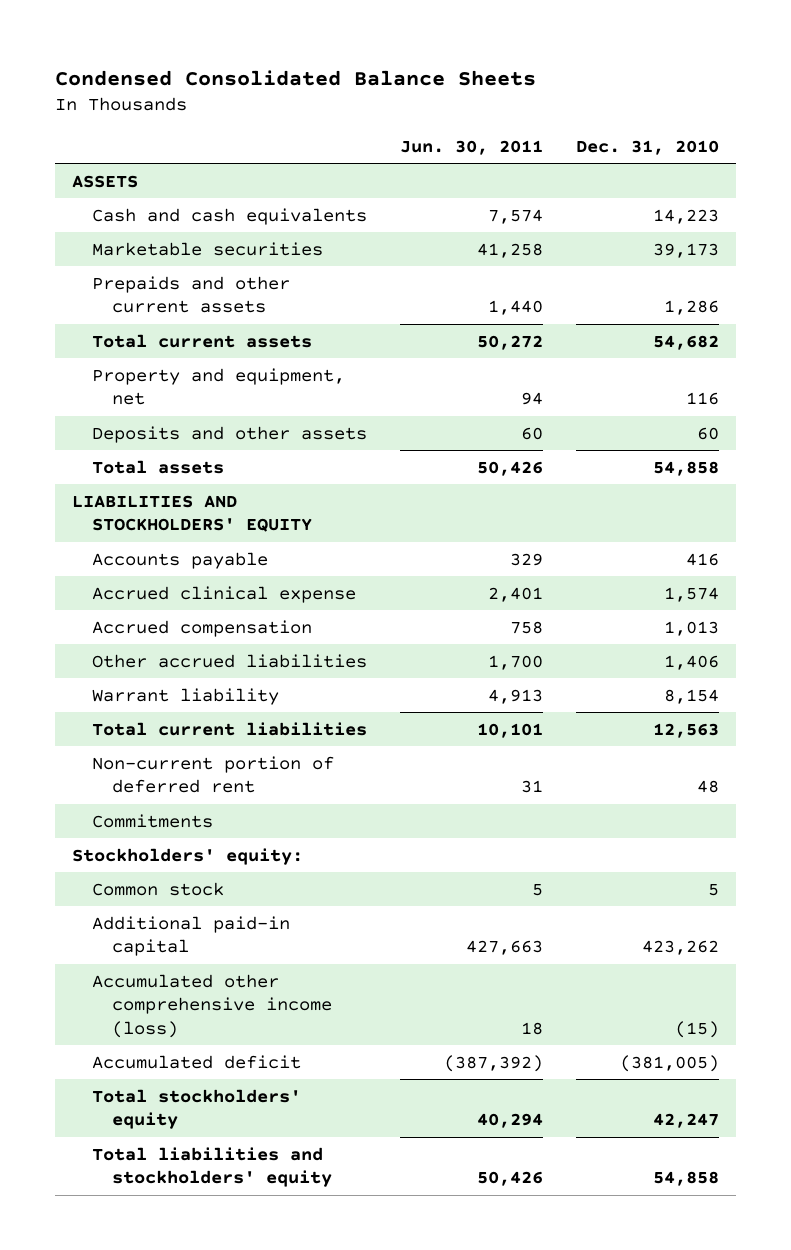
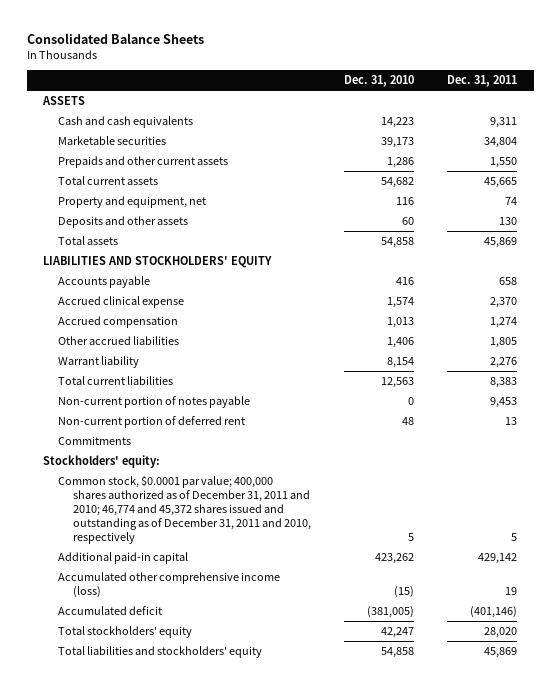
[55,69,537,86] Condensed Consolidated Balance Sheets -> [26,33,204,45] Consolidated Balance Sheets
[400,139,544,155] Jun. 30, 2011 -> none
none -> [446,75,517,88] Dec. 31, 2011
none -> [58,396,251,409] Non-current portion of notes payable
[91,881,224,896] Common stock -> [58,475,311,544] Common stock, $0.0001 par value; 400,000 shares authorized as of December 31, 2011 and 2010; 46,774 and 45,372 shares issued and outstanding as of December 31, 2011 and 2010, respectively

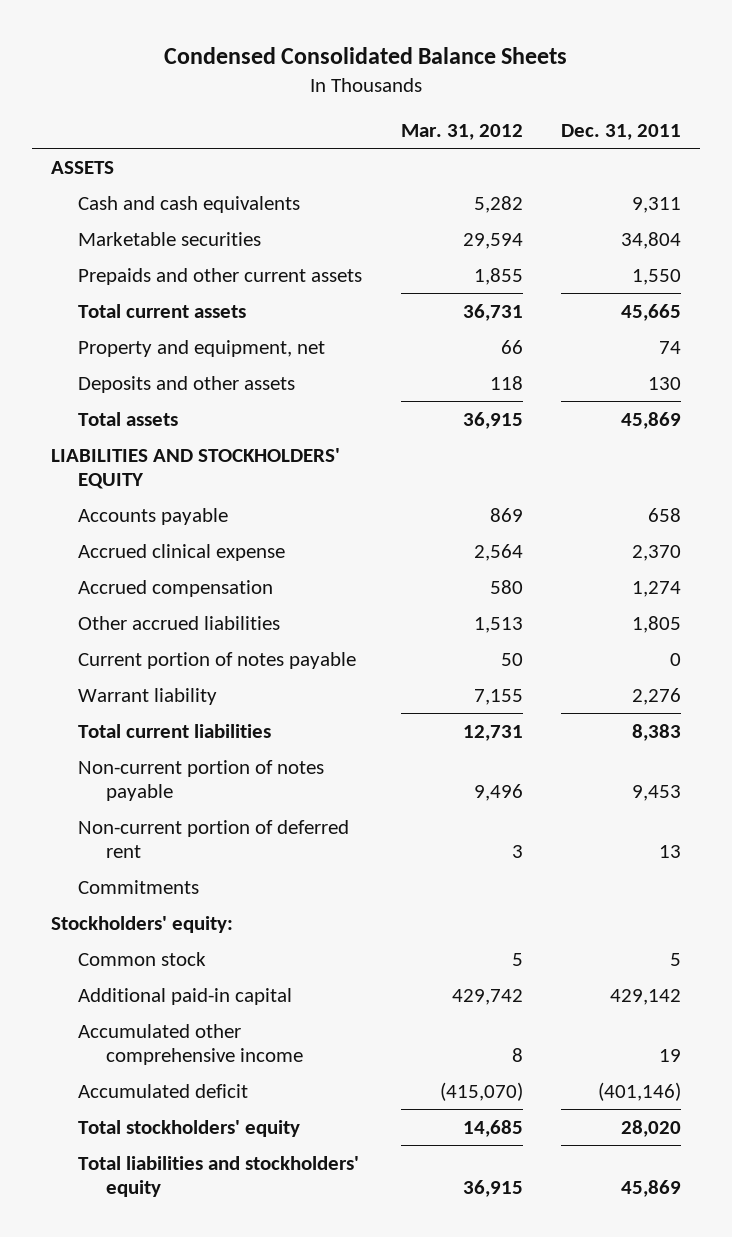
[26,33,204,45] Consolidated Balance Sheets -> [163,46,567,64] Condensed Consolidated Balance Sheets
[343,75,414,88] Dec. 31, 2010 -> none
none -> [400,124,523,141] Mar. 31, 2012
none -> [78,651,357,669] Current portion of notes payable
[58,475,311,544] Common stock, $0.0001 par value; 400,000 shares authorized as of December 31, 2011 and 2010; 46,774 and 45,372 shares issued and outstanding as of December 31, 2011 and 2010, respectively -> [78,951,207,966] Common stock
[58,572,281,599] Accumulated other comprehensive income (loss) -> [78,1023,303,1065] Accumulated other comprehensive income

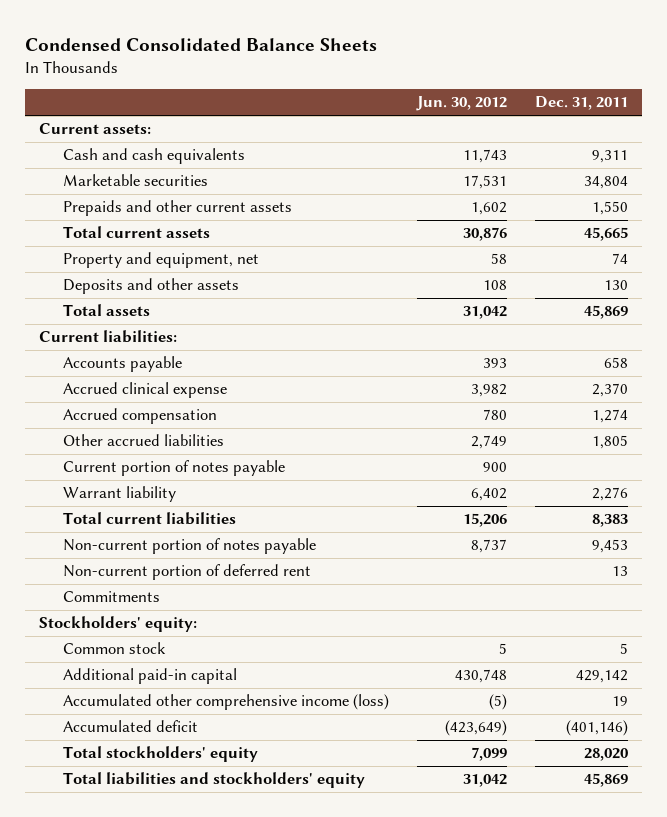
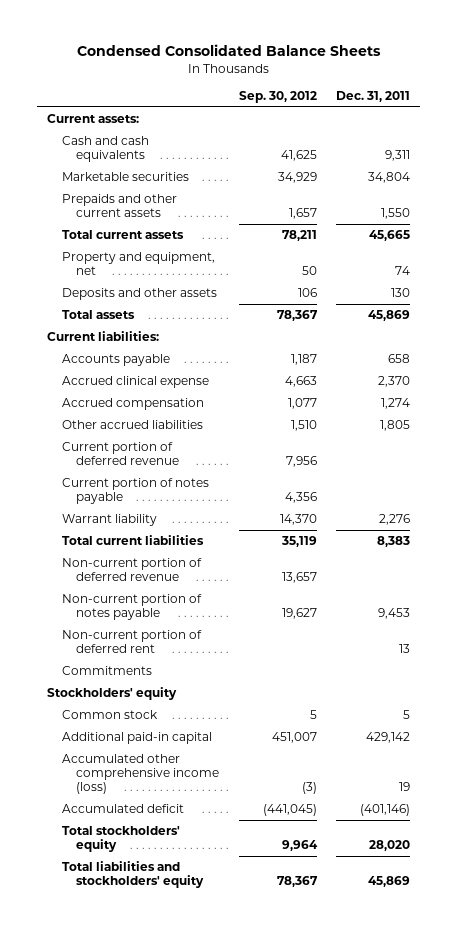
[415,96,507,112] Jun. 30, 2012 -> none
none -> [238,90,317,103] Sep. 30, 2012
none -> [61,442,180,466] Current portion of deferred revenue
none -> [61,558,202,582] Non-current portion of deferred revenue
[38,616,197,633] Stockholders' equity: -> [47,687,178,701] Stockholders' equity

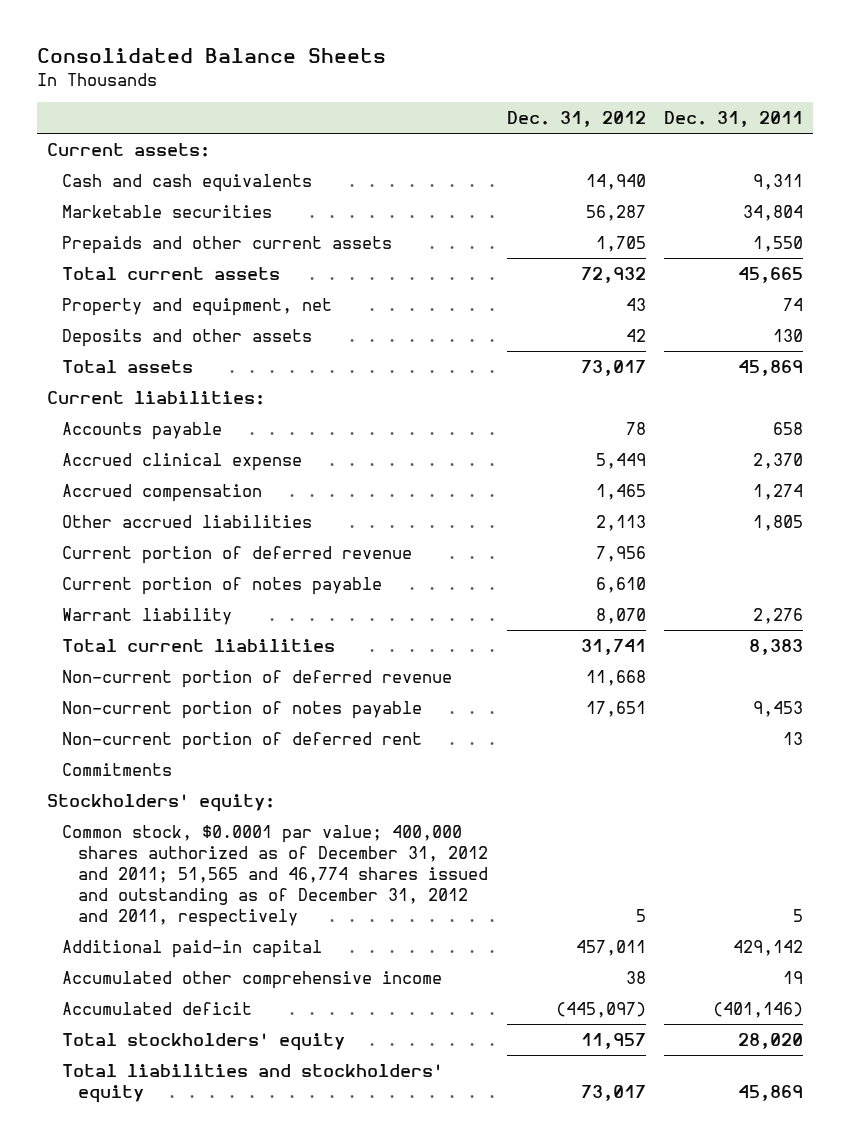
[76,44,381,57] Condensed Consolidated Balance Sheets -> [37,48,387,64] Consolidated Balance Sheets
[238,90,317,103] Sep. 30, 2012 -> none
none -> [506,111,646,128] Dec. 31, 2012
[47,687,178,701] Stockholders' equity -> [46,793,275,812] Stockholders' equity:
[61,710,158,720] Common stock -> [62,824,488,927] Common stock, $0.0001 par value; 400,000 shares authorized as of December 31, 2012 and 2011; 51,565 and 46,774 shares issued and outstanding as of December 31, 2012 and 2011, respectively
[61,754,220,795] Accumulated other comprehensive income (loss) -> [62,970,443,989] Accumulated other comprehensive income

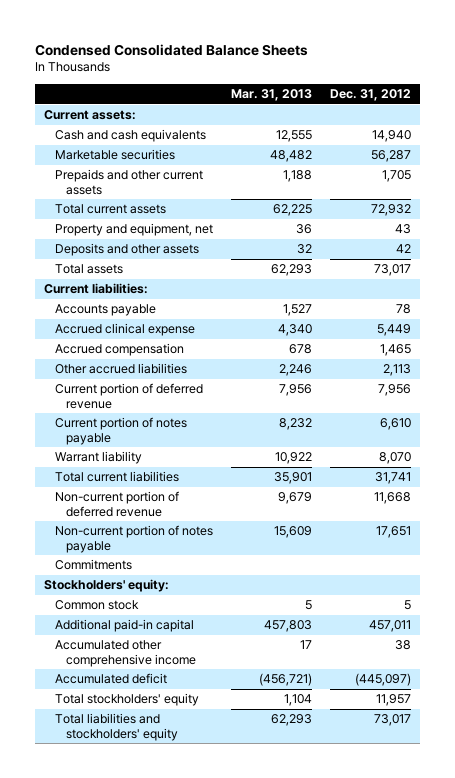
[37,48,387,64] Consolidated Balance Sheets -> [35,43,309,56] Condensed Consolidated Balance Sheets
[664,111,804,128] Dec. 31, 2011 -> none
none -> [231,89,313,102] Mar. 31, 2013
[62,731,423,750] Non-current portion of deferred rent -> none
[62,824,488,927] Common stock, $0.0001 par value; 400,000 shares authorized as of December 31, 2012 and 2011; 51,565 and 46,774 shares issued and outstanding as of December 31, 2012 and 2011, respectively -> [55,600,140,611] Common stock

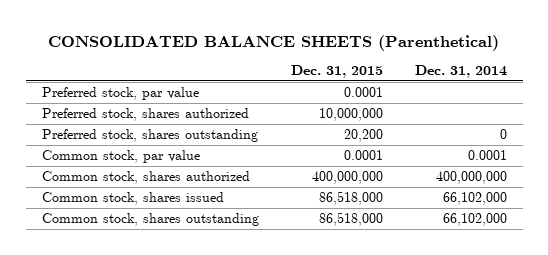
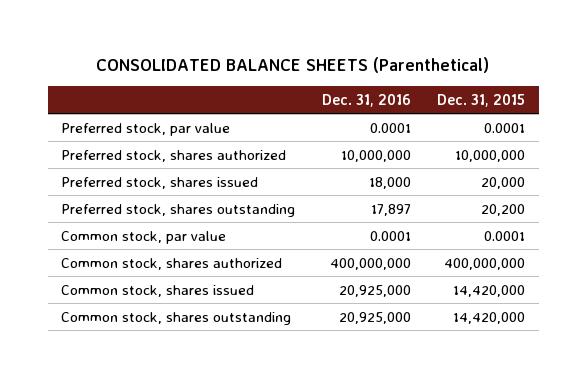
[414,65,507,79] Dec. 31, 2014 -> none
none -> [321,93,411,107] Dec. 31, 2016
none -> [61,176,259,189] Preferred stock, shares issued
[318,191,383,206] 86,518,000 -> [453,284,526,297] 14,420,000
[318,212,383,227] 86,518,000 -> [453,311,526,324] 14,420,000

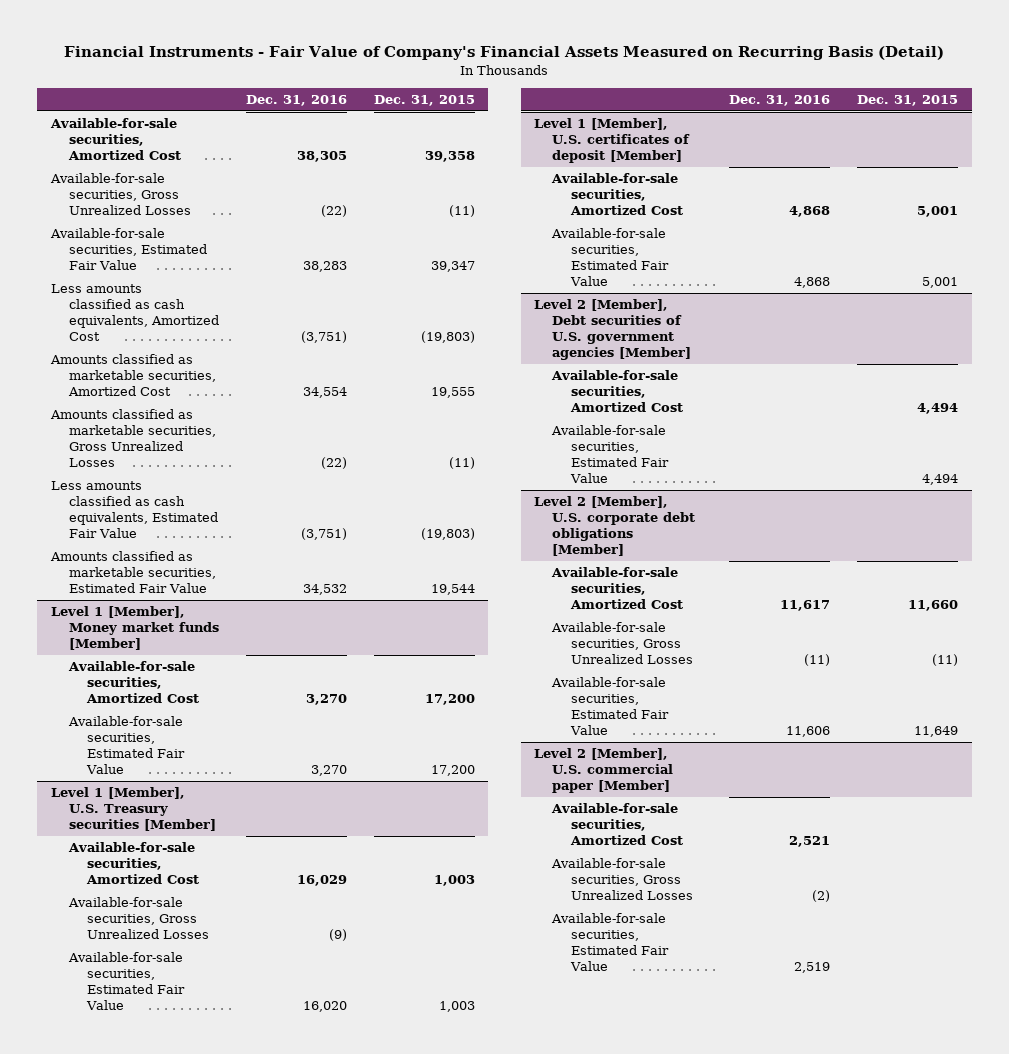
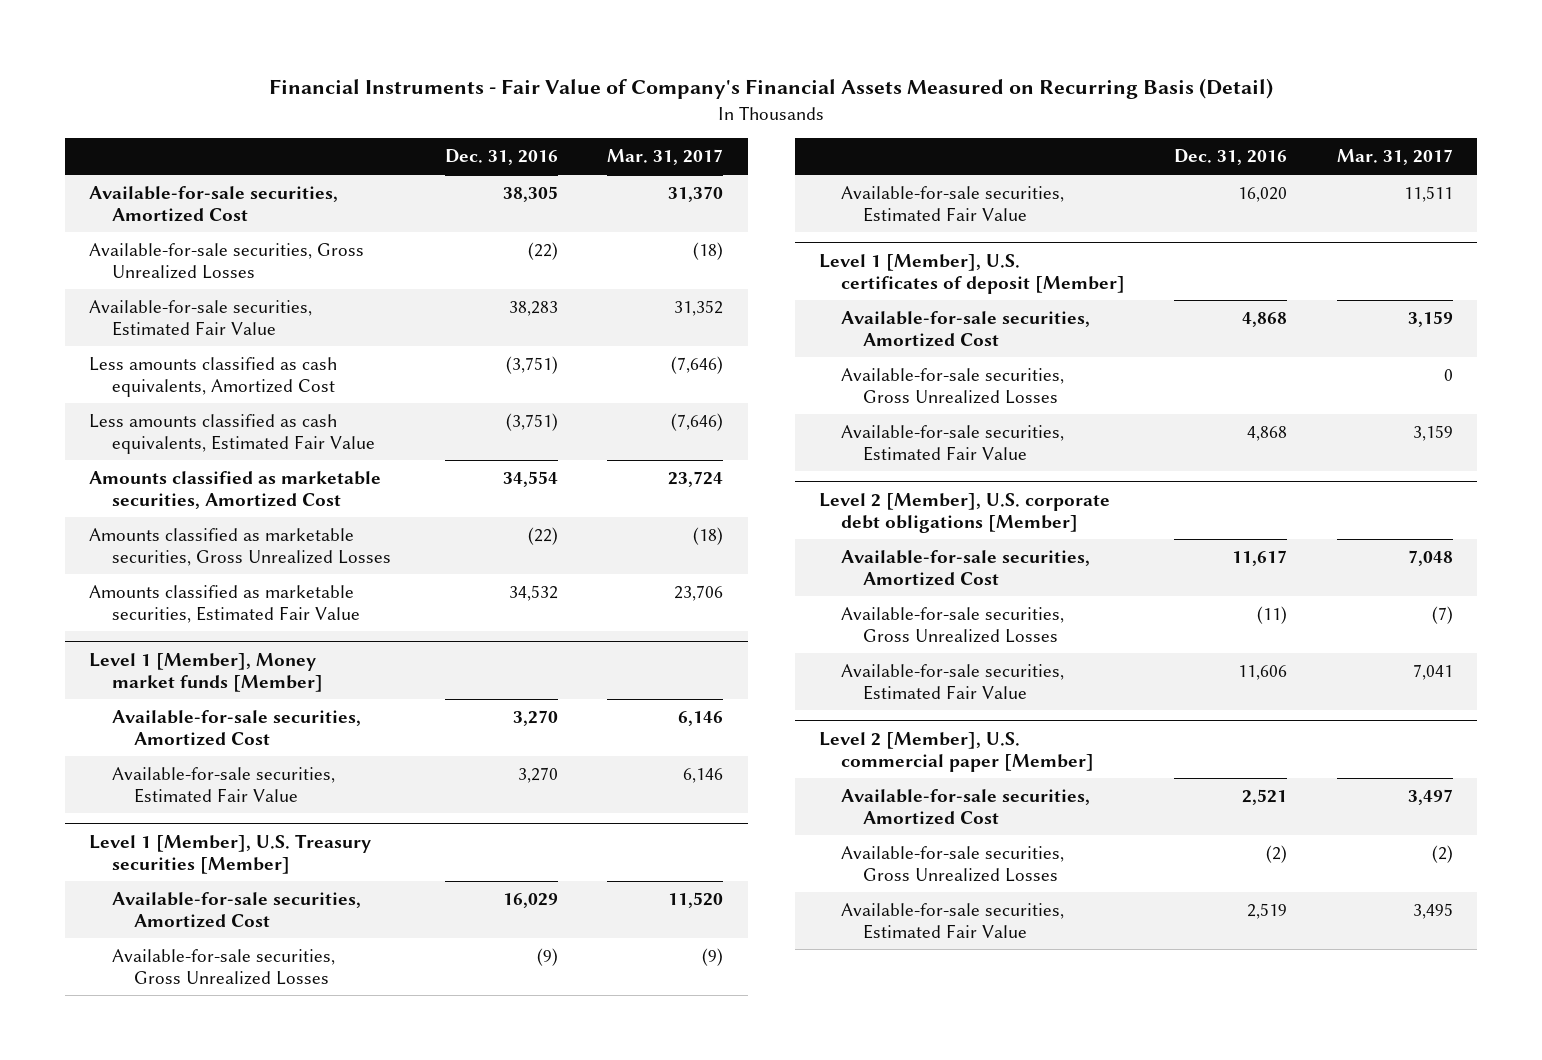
[373,94,475,106] Dec. 31, 2015 -> none
none -> [606,149,723,166] Mar. 31, 2017
[50,481,218,539] Less amounts classified as cash equivalents, Estimated Fair Value -> [89,414,375,454] Less amounts classified as cash equivalents, Estimated Fair Value
none -> [841,368,1065,404] Available-for-sale securities, Gross Unrealized Losses
[534,299,692,361] Level 2 [Member], Debt securities of U.S. government agencies [Member] -> none
[551,370,683,413] Available-for-sale securities, Amortized Cost -> none
[551,425,669,484] Available-for-sale securities, Estimated Fair Value -> none

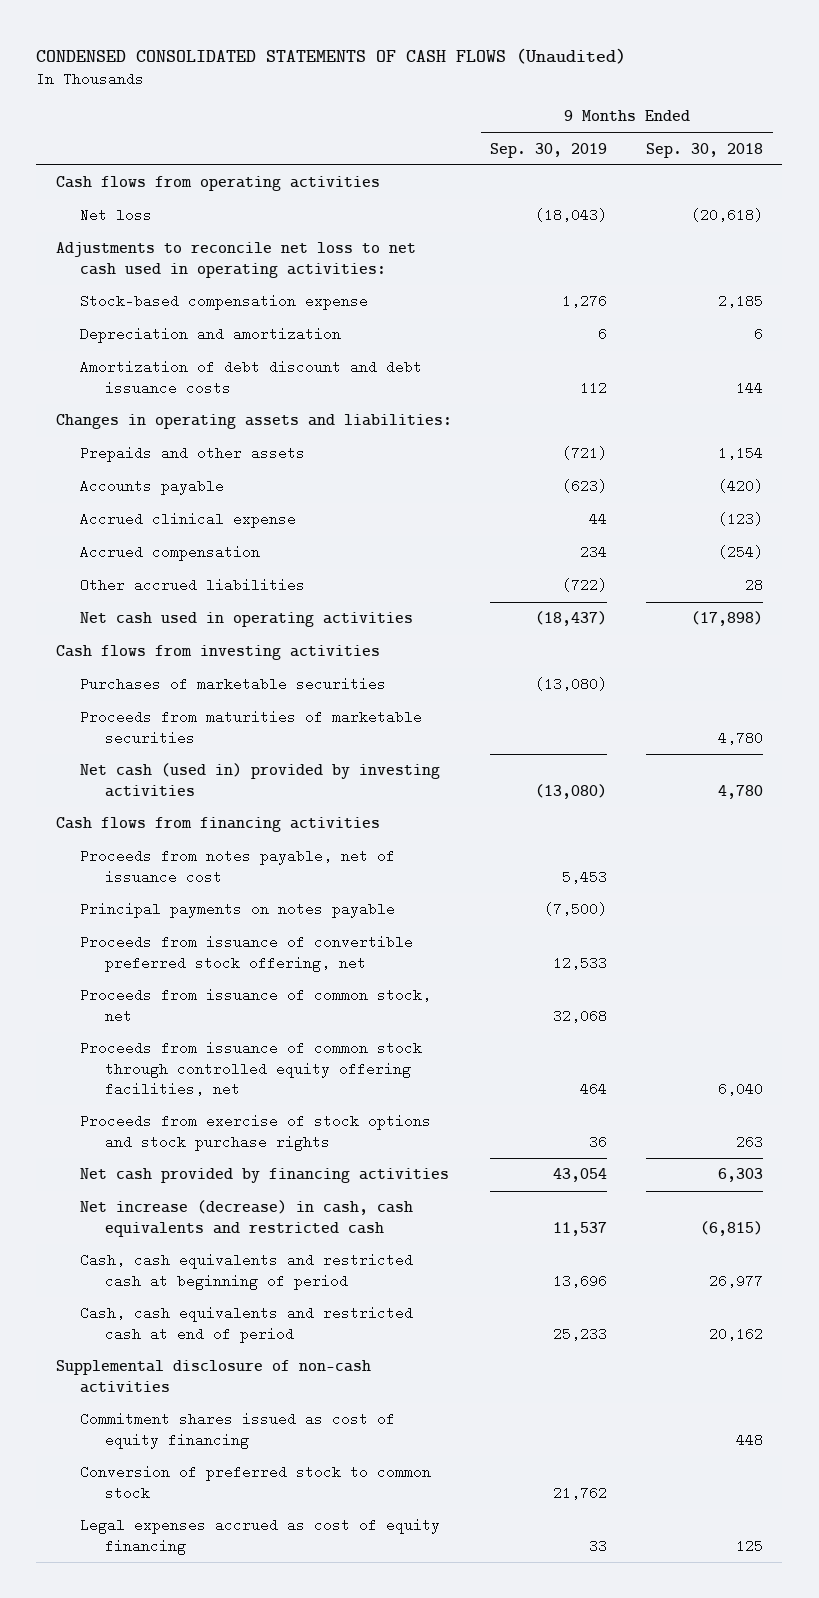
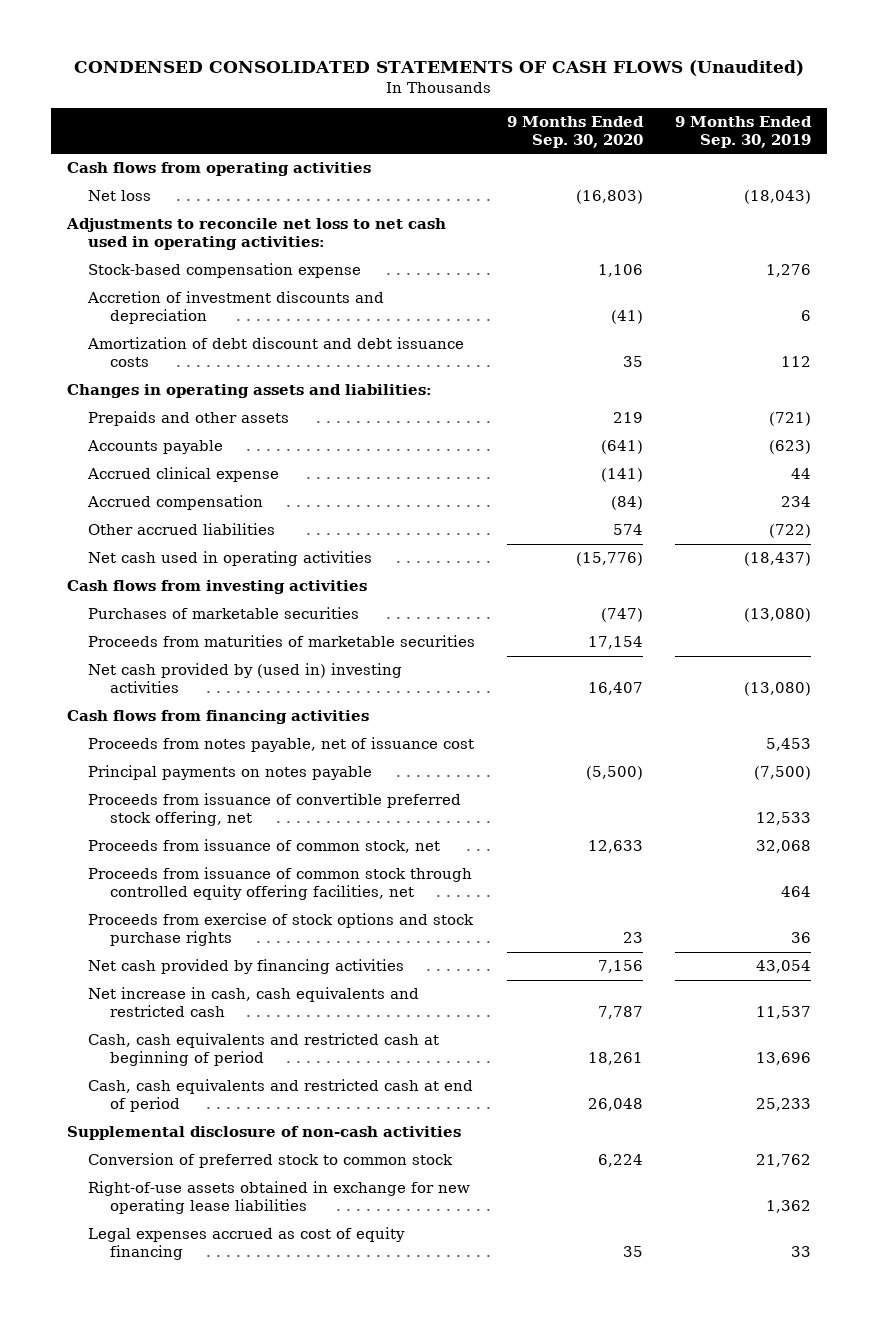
[646,142,764,158] Sep. 30, 2018 -> none
none -> [507,115,645,148] 9 Months Ended Sep. 30, 2020
[80,327,342,344] Depreciation and amortization -> none
none -> [87,291,385,325] Accretion of investment discounts and depreciation
[80,763,441,797] Net cash (used in) provided by investing activities -> [88,663,403,694] Net cash provided by (used in) investing activities
[80,1200,414,1237] Net increase (decrease) in cash, cash equivalents and restricted cash -> [88,987,420,1018] Net increase in cash, cash equivalents and restricted cash
[80,1412,396,1449] Commitment shares issued as cost of equity financing -> none
none -> [88,1181,471,1215] Right-of-use assets obtained in exchange for new operating lease liabilities

